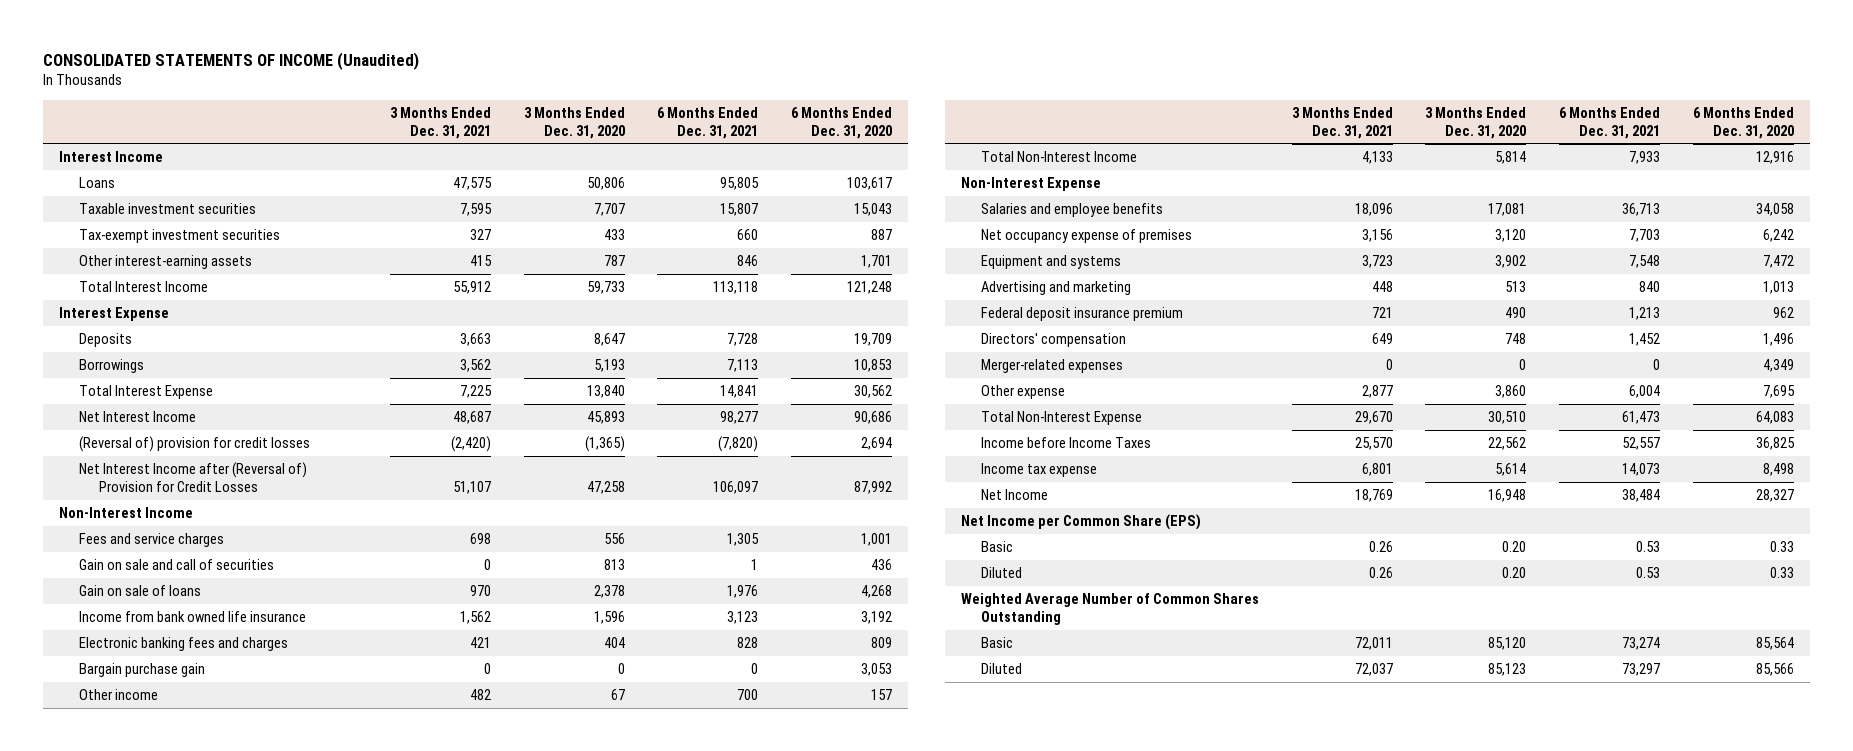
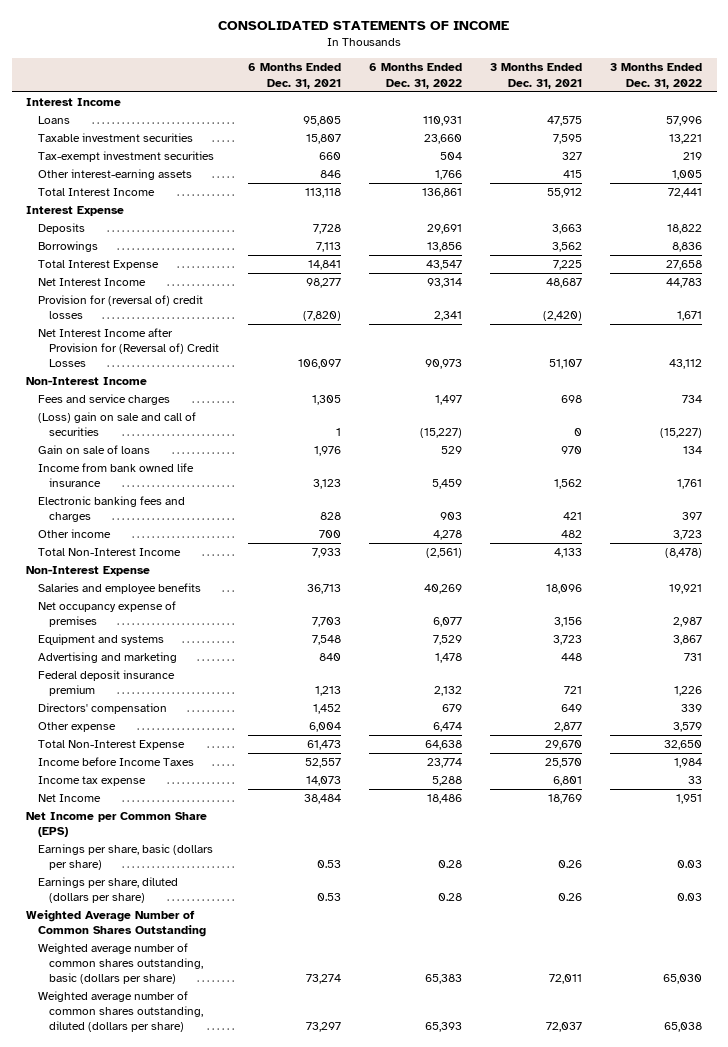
[42,51,419,70] CONSOLIDATED STATEMENTS OF INCOME (Unaudited) -> [218,21,510,31] CONSOLIDATED STATEMENTS OF INCOME
[523,106,625,139] 3 Months Ended Dec. 31, 2020 -> none
[791,106,893,139] 6 Months Ended Dec. 31, 2020 -> none
none -> [368,63,462,89] 6 Months Ended Dec. 31, 2022
none -> [610,63,703,89] 3 Months Ended Dec. 31, 2022
[79,436,311,453] (Reversal of) provision for credit losses -> [37,295,203,320] Provision for (reversal of) credit losses
[79,462,308,492] Net Interest Income after (Reversal of) Provision for Credit Losses -> [37,328,220,368] Net Interest Income after Provision for (Reversal of) Credit Losses
[79,559,275,571] Gain on sale and call of securities -> [37,412,196,437] (Loss) gain on sale and call of securities
[79,663,206,678] Bargain purchase gain -> none
[980,359,1123,374] Merger-related expenses -> none
[980,541,1013,553] Basic -> [37,844,213,871] Earnings per share, basic (dollars per share)
[980,567,1022,579] Diluted -> [37,877,178,904] Earnings per share, diluted (dollars per share)
[980,637,1013,649] Basic -> [37,943,204,985] Weighted average number of common shares outstanding, basic (dollars per share)
[980,663,1022,675] Diluted -> [37,991,204,1033] Weighted average number of common shares outstanding, diluted (dollars per share)

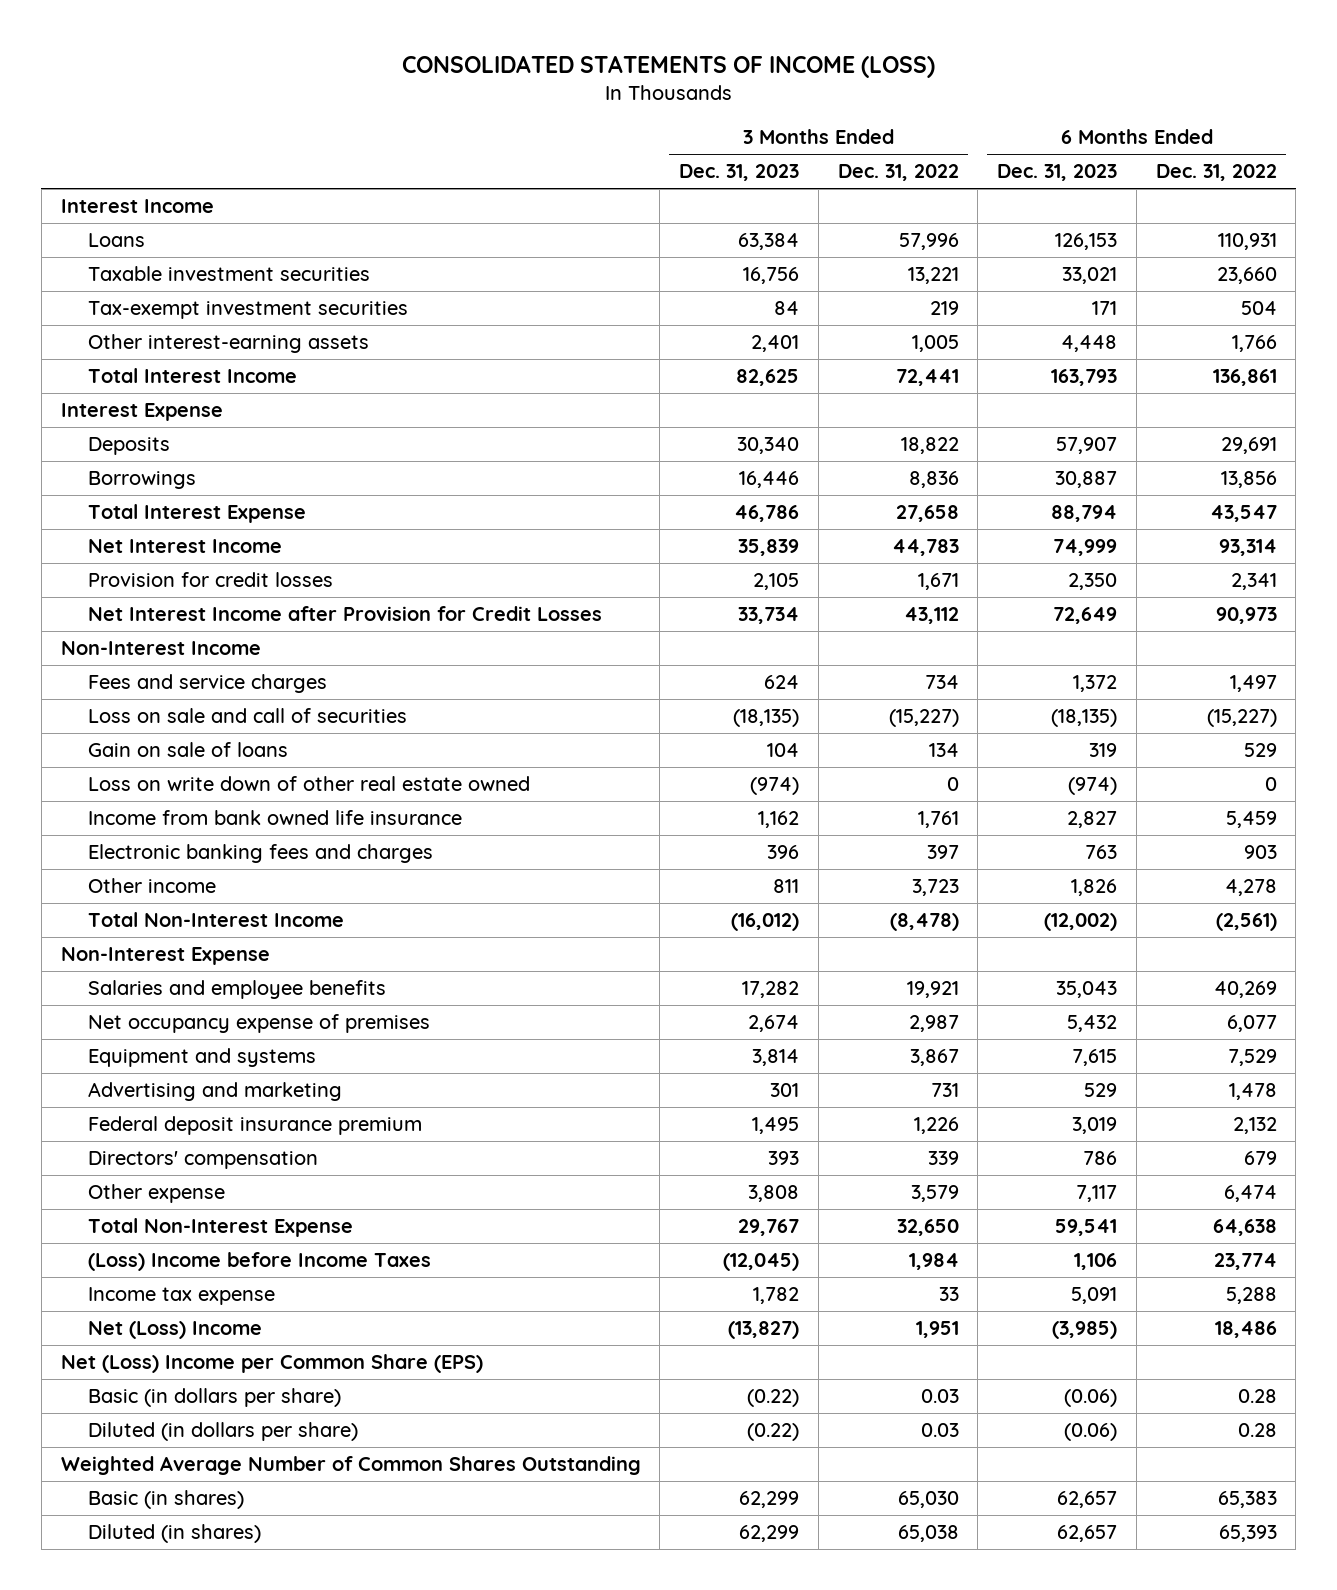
[218,21,510,31] CONSOLIDATED STATEMENTS OF INCOME -> [401,54,935,78] CONSOLIDATED STATEMENTS OF INCOME (LOSS)
[247,63,341,89] 6 Months Ended Dec. 31, 2021 -> none
[490,63,583,89] 3 Months Ended Dec. 31, 2021 -> none
none -> [679,164,800,182] Dec. 31, 2023
none -> [997,164,1118,182] Dec. 31, 2023
[37,295,203,320] Provision for (reversal of) credit losses -> [87,572,333,588] Provision for credit losses
[37,328,220,368] Net Interest Income after Provision for (Reversal of) Credit Losses -> [87,606,602,622] Net Interest Income after Provision for Credit Losses
[37,412,196,437] (Loss) gain on sale and call of securities -> [87,708,407,724] Loss on sale and call of securities
none -> [87,776,530,792] Loss on write down of other real estate owned
[37,757,194,767] Income before Income Taxes -> [87,1252,431,1272] (Loss) Income before Income Taxes
[37,794,101,803] Net Income -> [87,1321,262,1340] Net (Loss) Income
[25,812,207,838] Net Income per Common Share (EPS) -> [60,1354,483,1374] Net (Loss) Income per Common Share (EPS)
[37,844,213,871] Earnings per share, basic (dollars per share) -> [87,1388,341,1408] Basic (in dollars per share)
[37,877,178,904] Earnings per share, diluted (dollars per share) -> [87,1422,358,1442] Diluted (in dollars per share)
[37,943,204,985] Weighted average number of common shares outstanding, basic (dollars per share) -> [87,1490,244,1510] Basic (in shares)
[37,991,204,1033] Weighted average number of common shares outstanding, diluted (dollars per share) -> [87,1524,261,1544] Diluted (in shares)

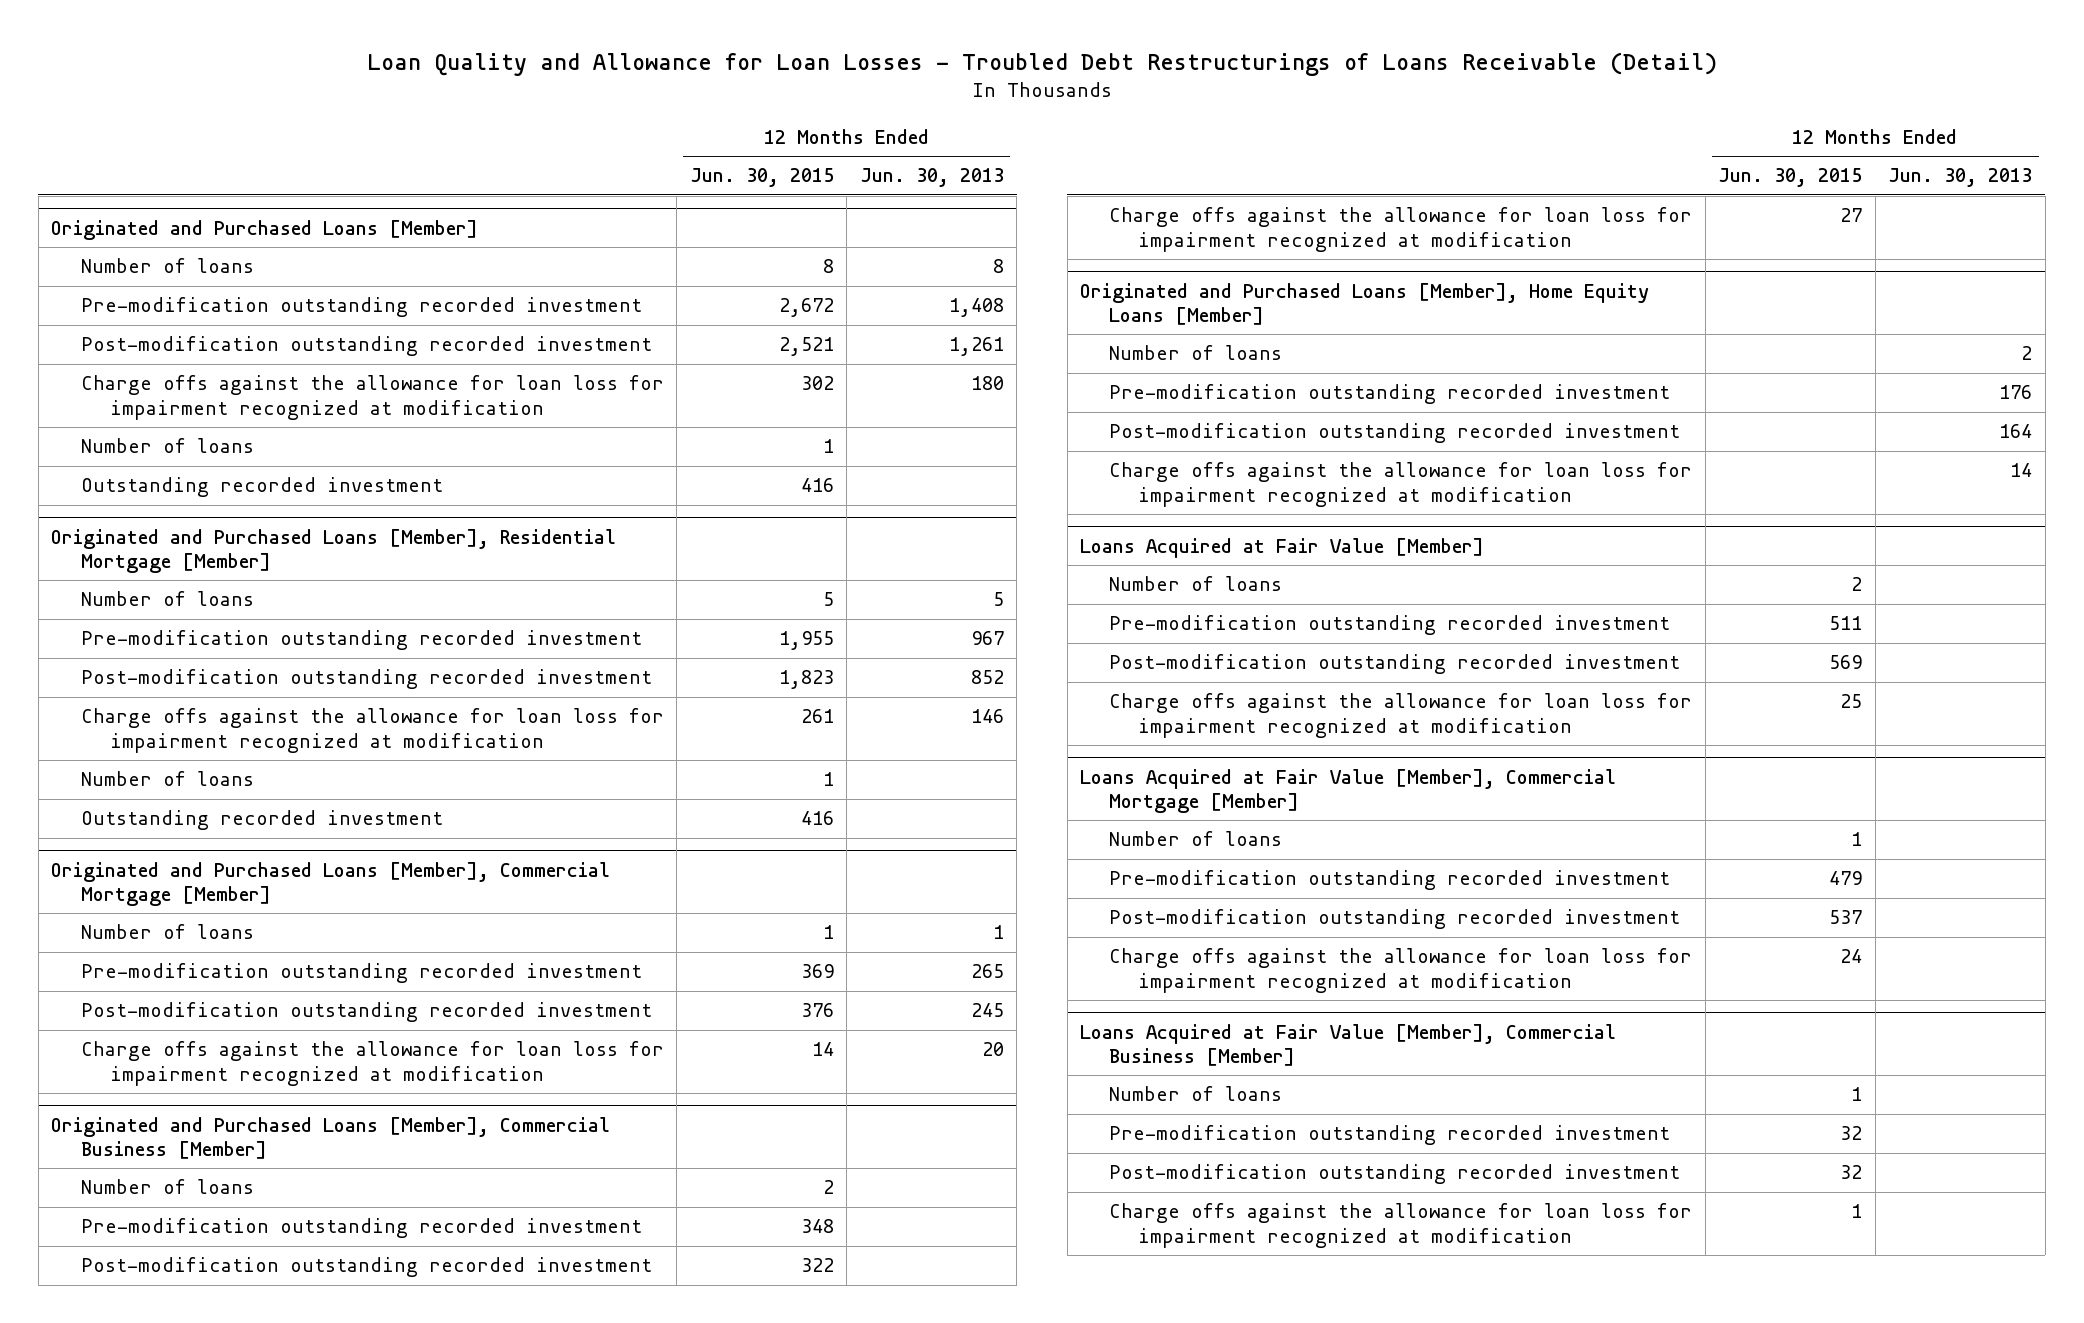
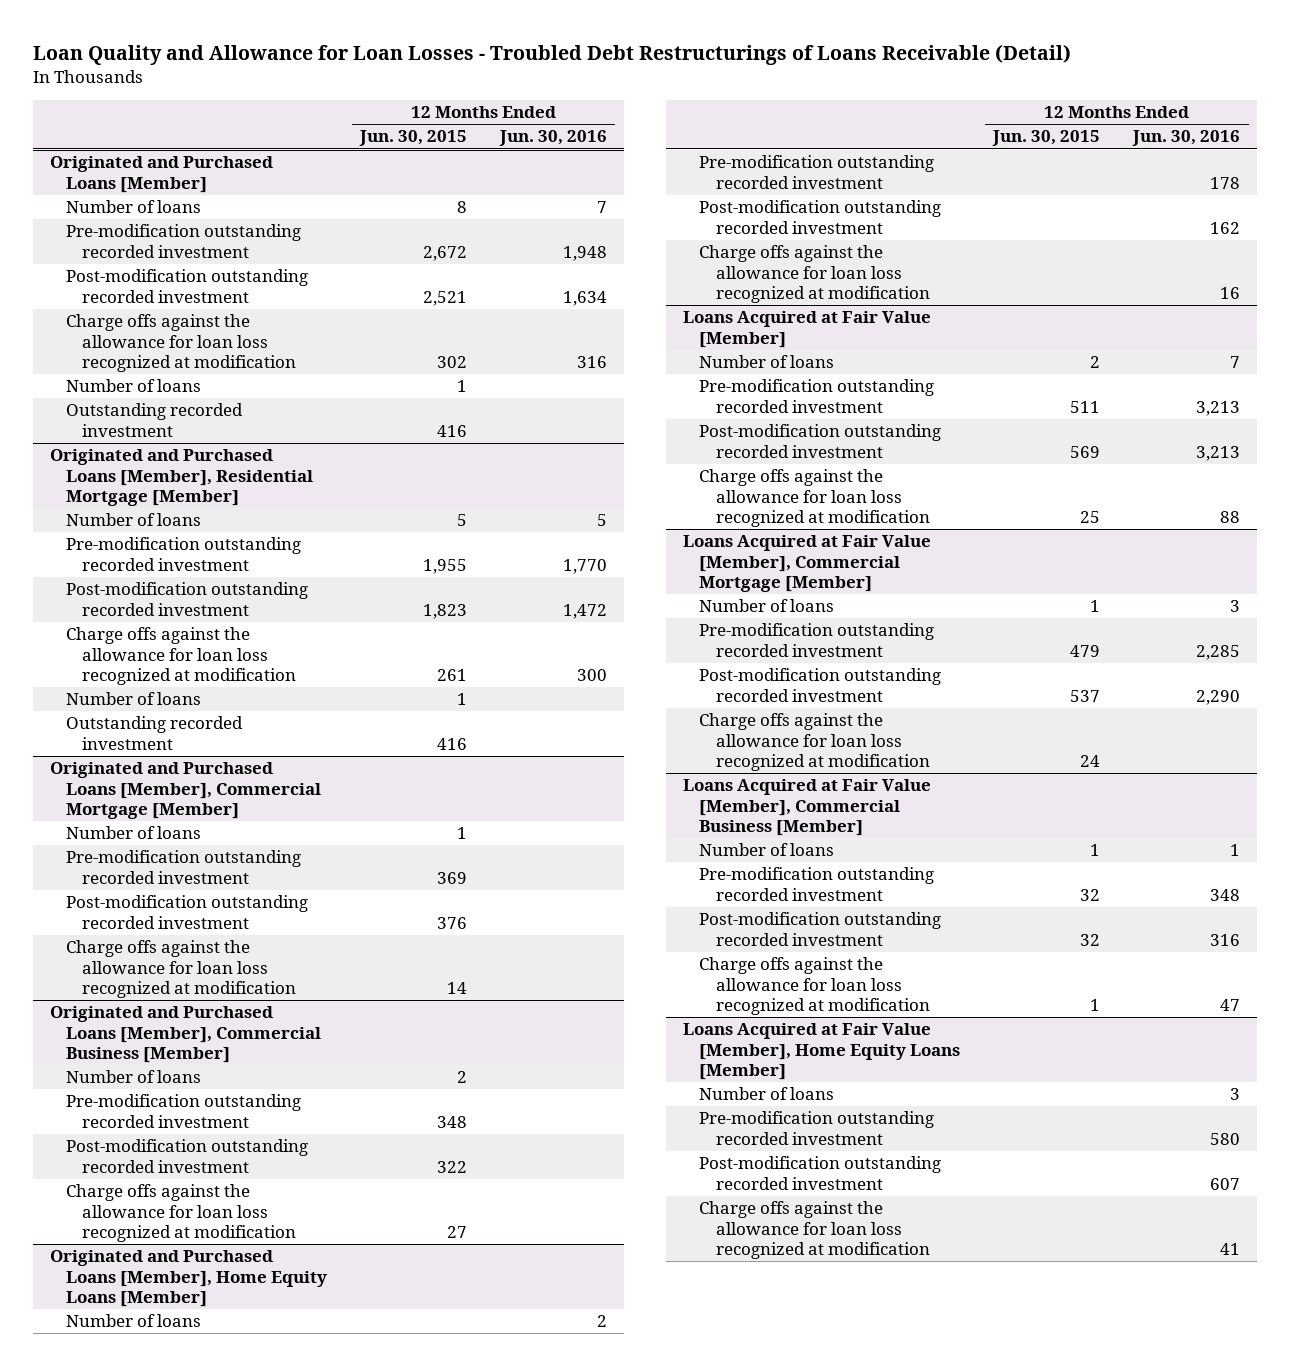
[859,168,1004,188] Jun. 30, 2013 -> none
none -> [499,130,608,147] Jun. 30, 2016
[80,375,664,420] Charge offs against the allowance for loan loss for impairment recognized at modification -> [66,314,297,372] Charge offs against the allowance for loan loss recognized at modification
[80,708,664,753] Charge offs against the allowance for loan loss for impairment recognized at modification -> [66,627,297,685] Charge offs against the allowance for loan loss recognized at modification
[80,1041,664,1086] Charge offs against the allowance for loan loss for impairment recognized at modification -> [66,940,297,998] Charge offs against the allowance for loan loss recognized at modification
[1109,207,1693,252] Charge offs against the allowance for loan loss for impairment recognized at modification -> [66,1184,297,1242] Charge offs against the allowance for loan loss recognized at modification
[1109,462,1693,507] Charge offs against the allowance for loan loss for impairment recognized at modification -> [699,245,930,303] Charge offs against the allowance for loan loss recognized at modification
[1109,693,1693,738] Charge offs against the allowance for loan loss for impairment recognized at modification -> [699,469,930,527] Charge offs against the allowance for loan loss recognized at modification
[1109,948,1693,993] Charge offs against the allowance for loan loss for impairment recognized at modification -> [699,713,930,771] Charge offs against the allowance for loan loss recognized at modification
[1109,1203,1693,1248] Charge offs against the allowance for loan loss for impairment recognized at modification -> [699,957,930,1015] Charge offs against the allowance for loan loss recognized at modification
none -> [682,1023,961,1080] Loans Acquired at Fair Value [Member], Home Equity Loans [Member]
none -> [699,1087,835,1101] Number of loans
none -> [699,1111,935,1145] Pre-modification outstanding recorded investment
none -> [699,1156,942,1190] Post-modification outstanding recorded investment
none -> [699,1201,930,1259] Charge offs against the allowance for loan loss recognized at modification

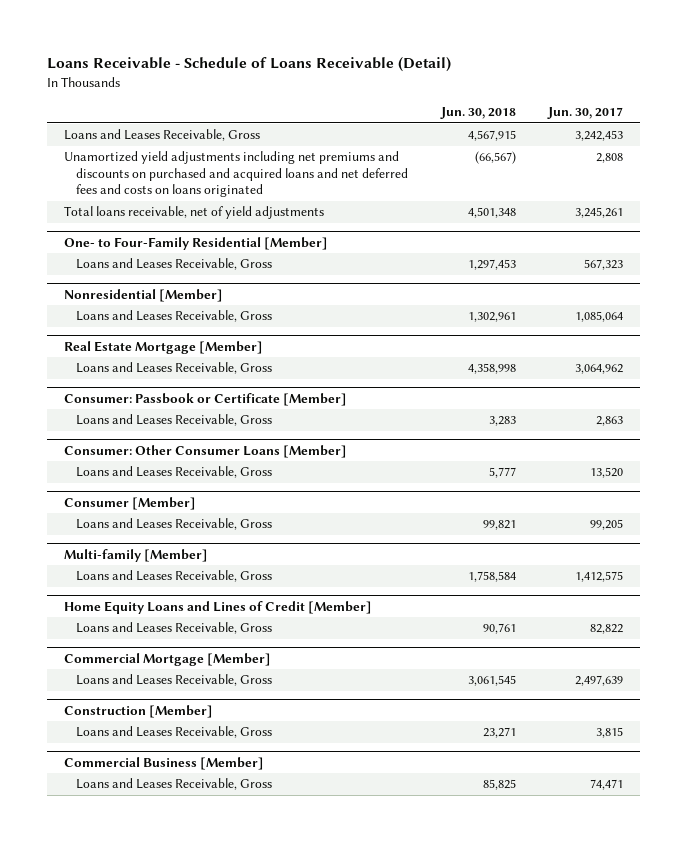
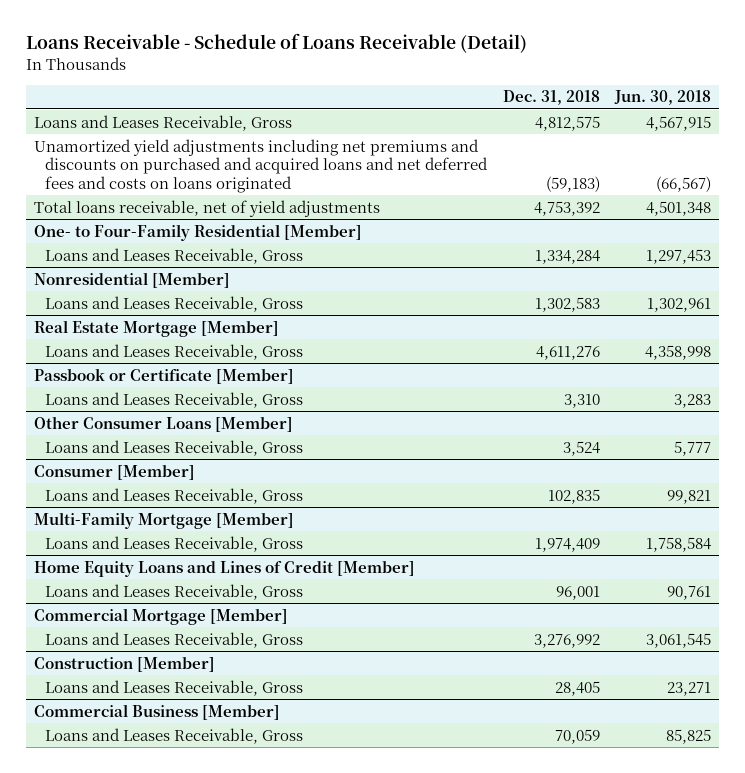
[547,107,624,120] Jun. 30, 2017 -> none
none -> [502,90,600,106] Dec. 31, 2018
[63,392,347,406] Consumer: Passbook or Certificate [Member] -> [33,367,294,384] Passbook or Certificate [Member]
[63,444,347,458] Consumer: Other Consumer Loans [Member] -> [33,415,293,432] Other Consumer Loans [Member]
[63,548,208,562] Multi-family [Member] -> [33,511,294,529] Multi-Family Mortgage [Member]

